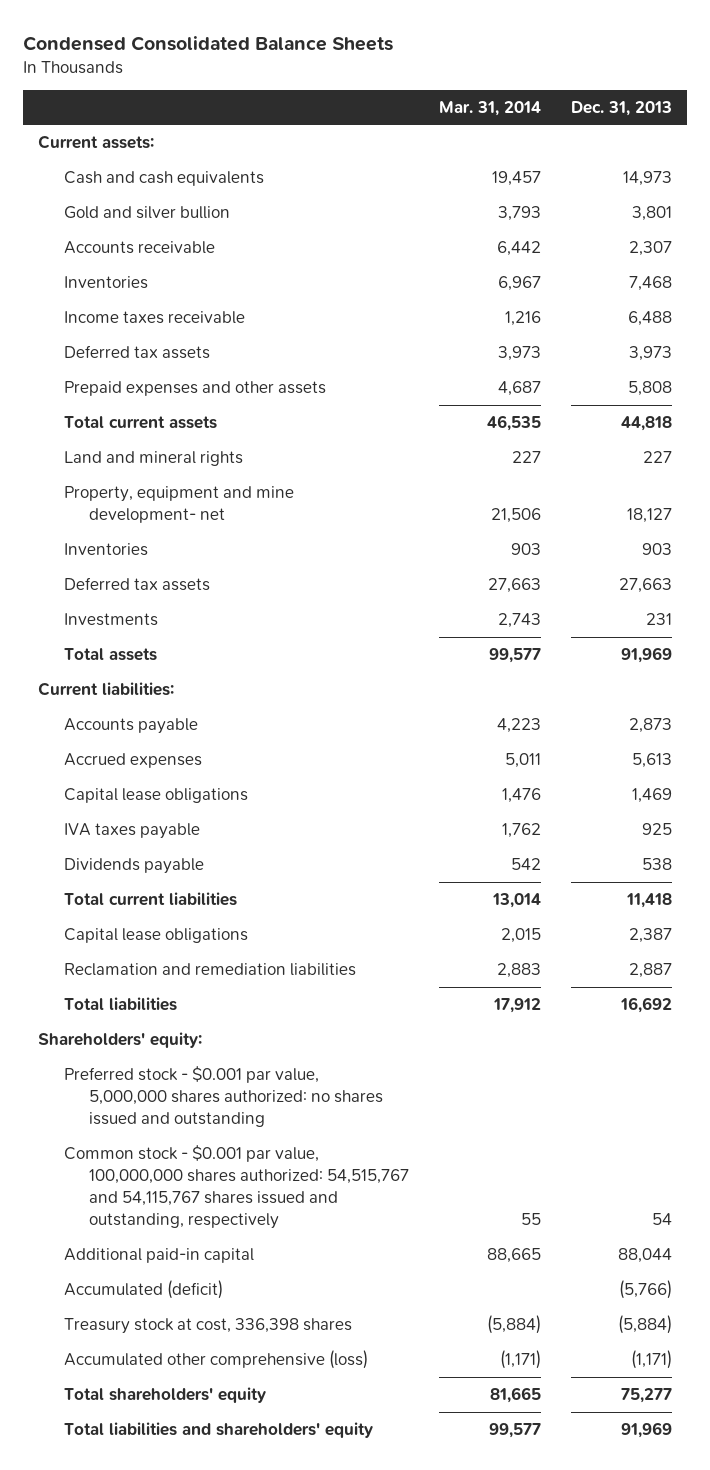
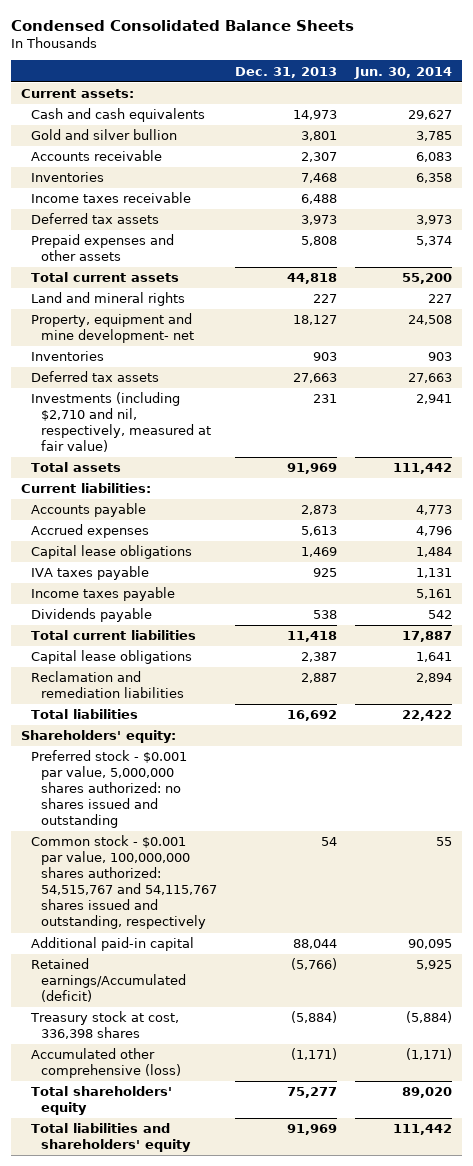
[439,100,542,116] Mar. 31, 2014 -> none
none -> [354,66,453,79] Jun. 30, 2014
[63,613,158,627] Investments -> [30,392,212,453] Investments (including $2,710 and nil, respectively, measured at fair value)
none -> [30,587,175,602] Income taxes payable
[63,1280,223,1300] Accumulated (deficit) -> [30,958,187,1003] Retained earnings/Accumulated (deficit)

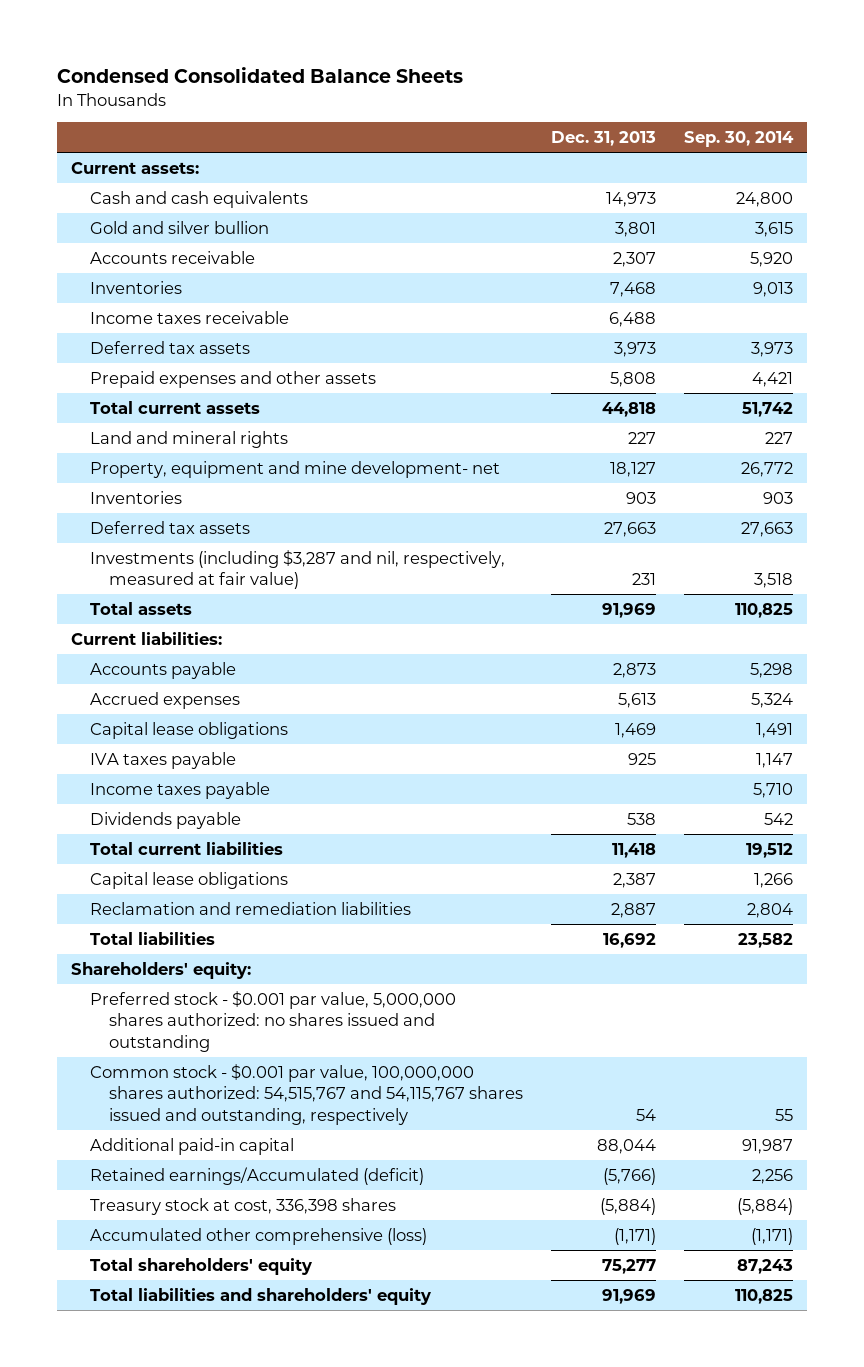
[354,66,453,79] Jun. 30, 2014 -> none
none -> [684,131,795,148] Sep. 30, 2014
[30,392,212,453] Investments (including $2,710 and nil, respectively, measured at fair value) -> [90,549,506,590] Investments (including $3,287 and nil, respectively, measured at fair value)

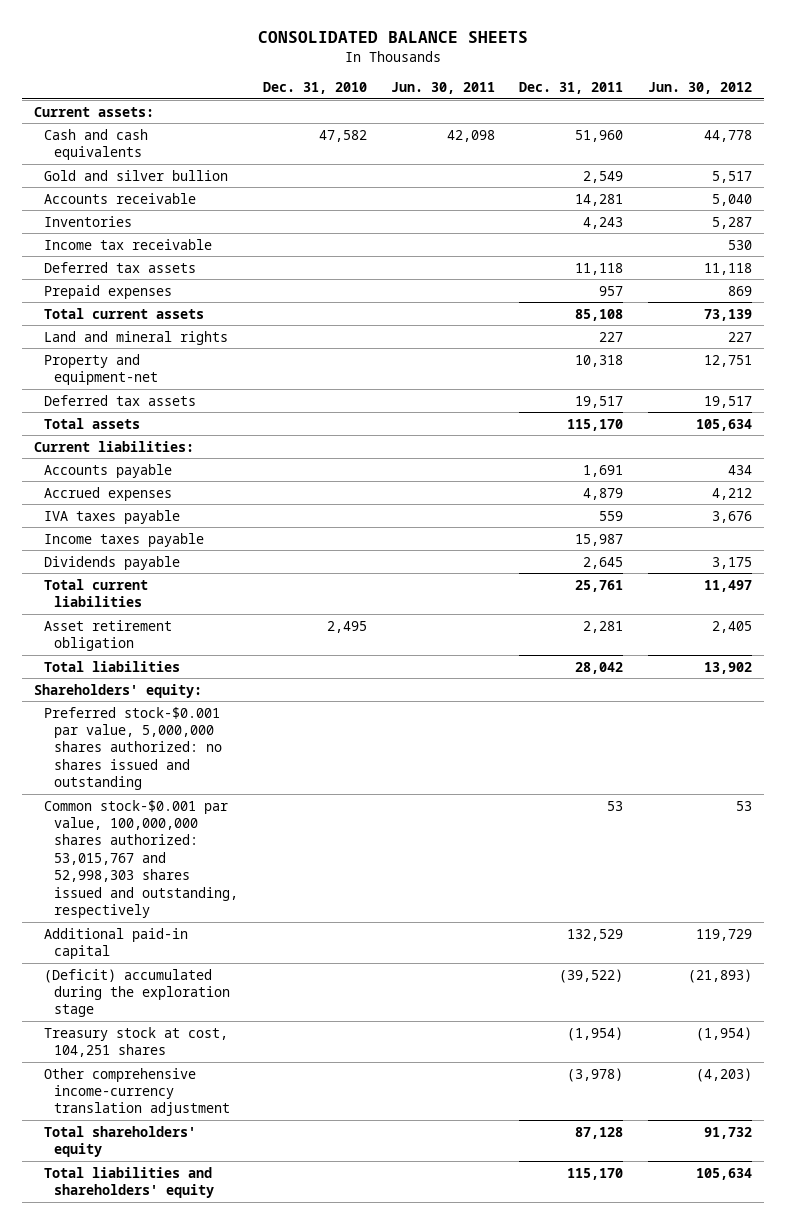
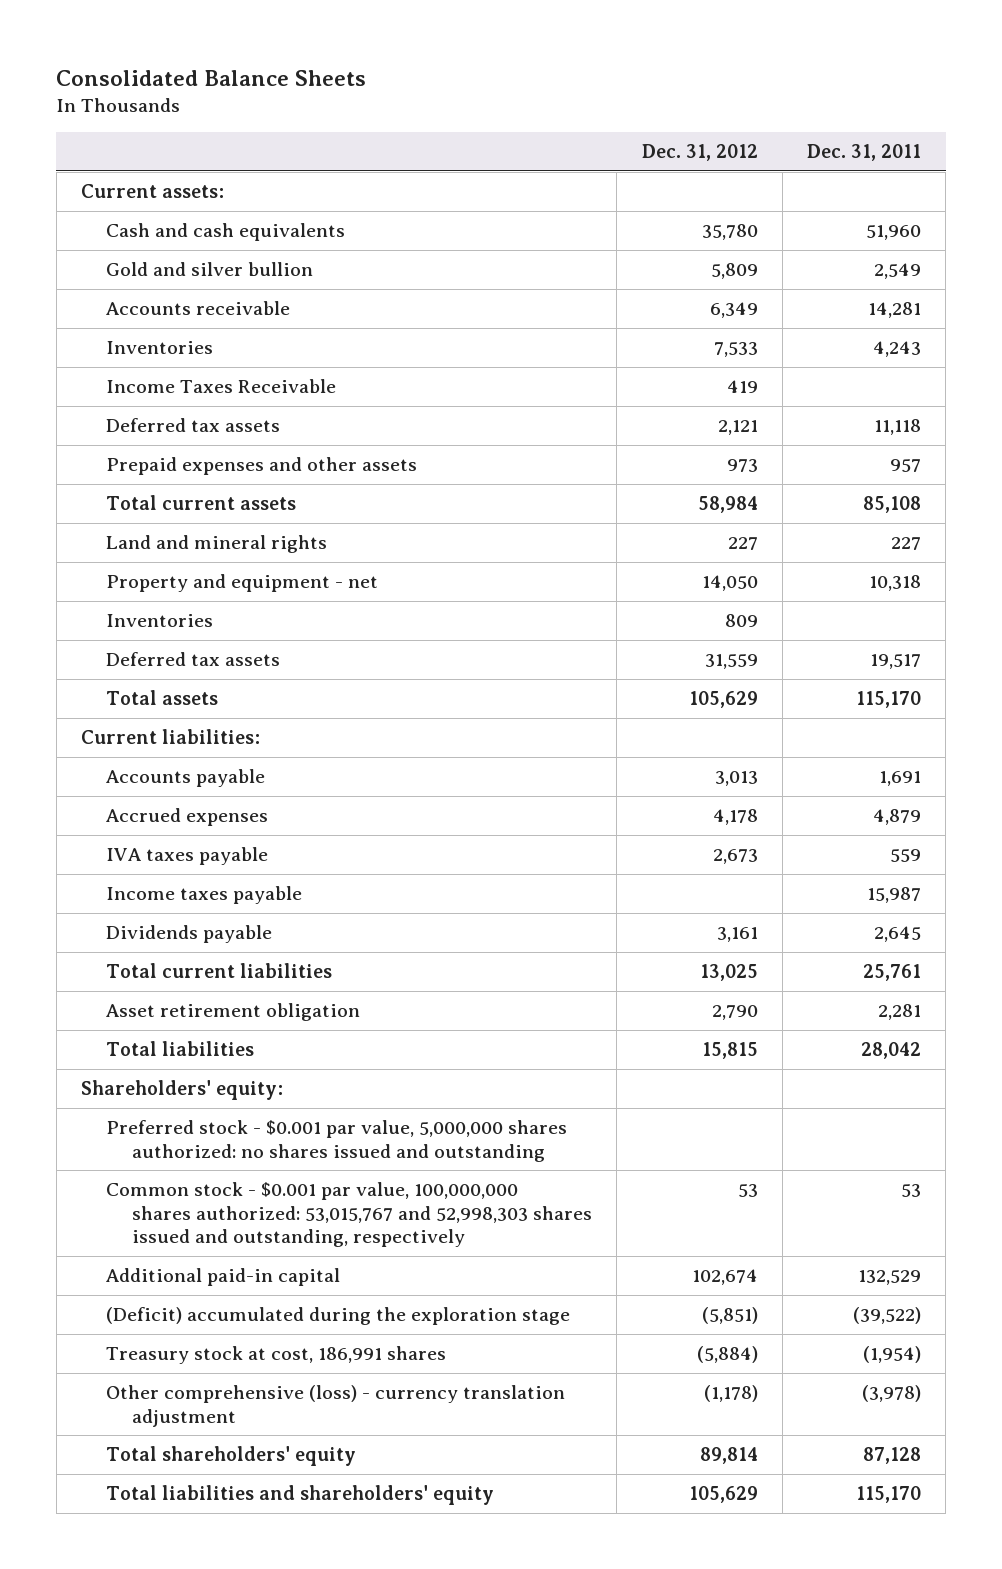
[258,31,529,44] CONSOLIDATED BALANCE SHEETS -> [56,70,367,87] Consolidated Balance Sheets
[262,82,367,95] Dec. 31, 2010 -> none
[391,82,496,95] Jun. 30, 2011 -> none
[647,82,752,95] Jun. 30, 2012 -> none
none -> [641,143,758,161] Dec. 31, 2012
[44,238,213,250] Income tax receivable -> [106,379,337,394] Income Taxes Receivable
[44,284,173,299] Prepaid expenses -> [106,457,418,476] Prepaid expenses and other assets
[44,353,159,386] Property and equipment-net -> [106,574,379,593] Property and equipment - net
none -> [106,614,214,628] Inventories
[44,706,223,791] Preferred stock-$0.001 par value, 5,000,000 shares authorized: no shares issued and outstanding -> [106,1120,568,1162] Preferred stock - $0.001 par value, 5,000,000 shares authorized: no shares issued and outstanding
[44,799,239,919] Common stock-$0.001 par value, 100,000,000 shares authorized: 53,015,767 and 52,998,303 shares issued and outstanding, respectively -> [106,1182,593,1247] Common stock - $0.001 par value, 100,000,000 shares authorized: 53,015,767 and 52,998,303 shares issued and outstanding, respectively
[44,1026,229,1058] Treasury stock at cost, 104,251 shares -> [106,1346,447,1365] Treasury stock at cost, 186,991 shares
[44,1067,231,1117] Other comprehensive income-currency translation adjustment -> [106,1385,566,1427] Other comprehensive (loss) - currency translation adjustment

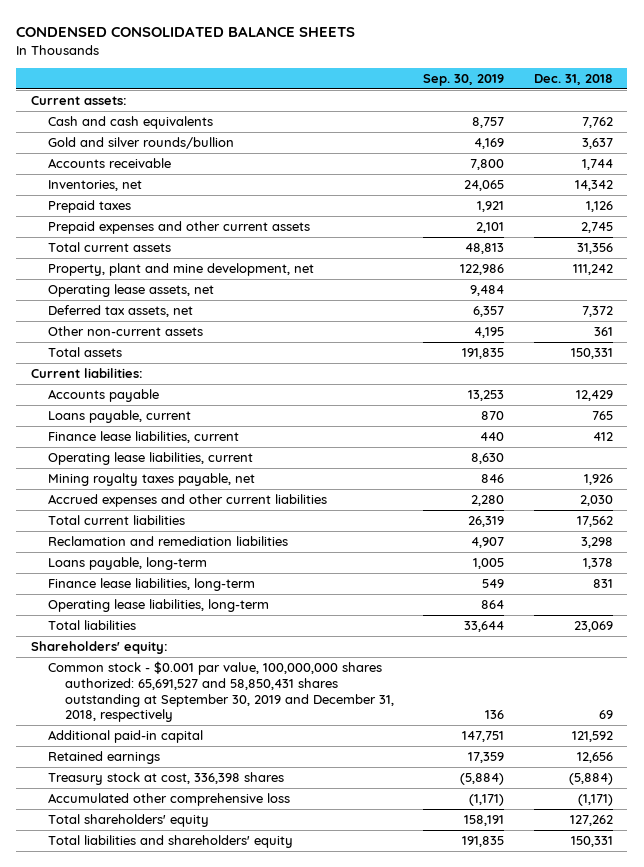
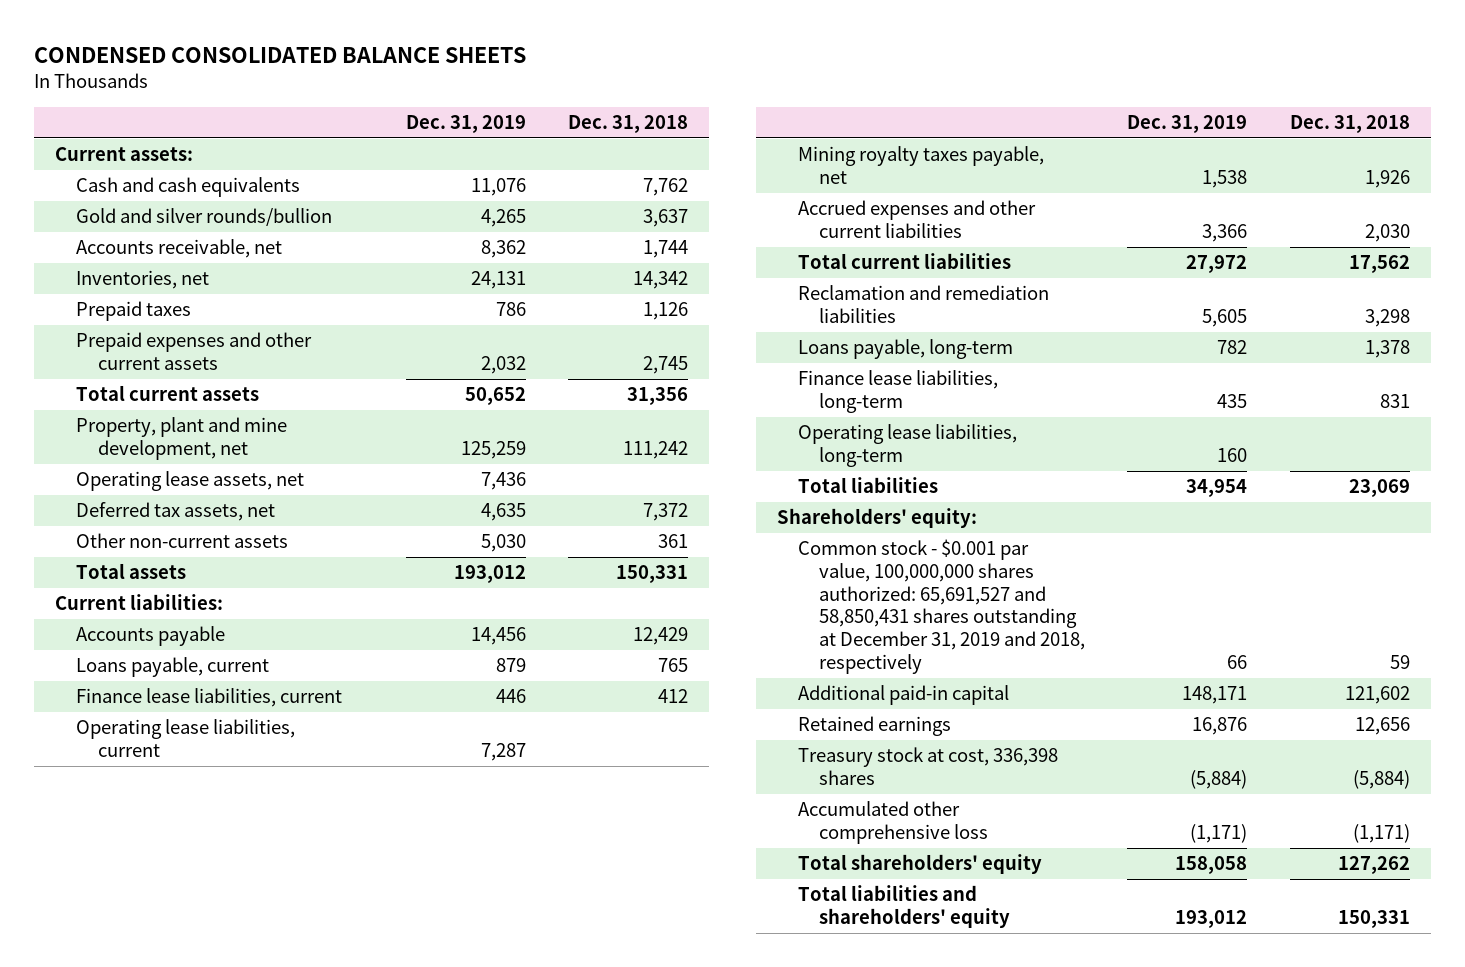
[423,73,505,86] Sep. 30, 2019 -> none
none -> [405,115,526,134] Dec. 31, 2019
[47,158,171,169] Accounts receivable -> [76,239,283,259] Accounts receivable, net
[47,661,394,723] Common stock - $0.001 par value, 100,000,000 shares authorized: 65,691,527 and 58,850,431 shares outstanding at September 30, 2019 and December 31, 2018, respectively -> [798,539,1086,674] Common stock - $0.001 par value, 100,000,000 shares authorized: 65,691,527 and 58,850,431 shares outstanding at December 31, 2019 and 2018, respectively
[598,710,613,720] 69 -> [1389,654,1410,669] 59
[571,731,613,743] 121,592 -> [1344,686,1410,705] 121,602

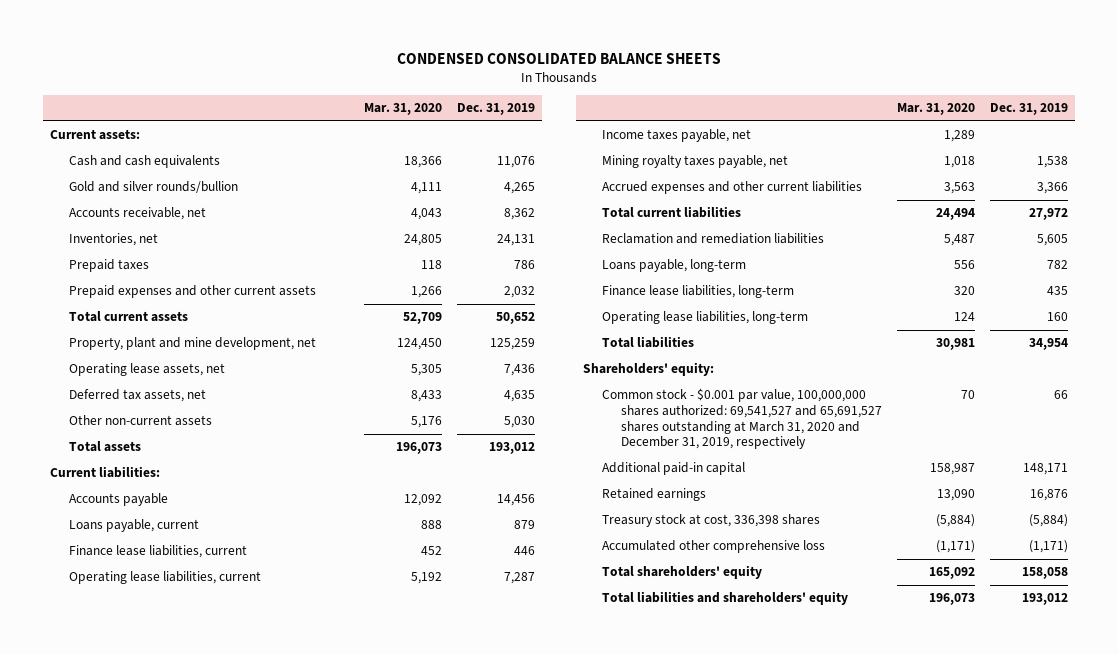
[567,115,688,134] Dec. 31, 2018 -> none
none -> [364,103,443,116] Mar. 31, 2020
none -> [602,129,752,143] Income taxes payable, net
[798,539,1086,674] Common stock - $0.001 par value, 100,000,000 shares authorized: 65,691,527 and 58,850,431 shares outstanding at December 31, 2019 and 2018, respectively -> [602,388,883,450] Common stock - $0.001 par value, 100,000,000 shares authorized: 69,541,527 and 65,691,527 shares outstanding at March 31, 2020 and December 31, 2019, respectively

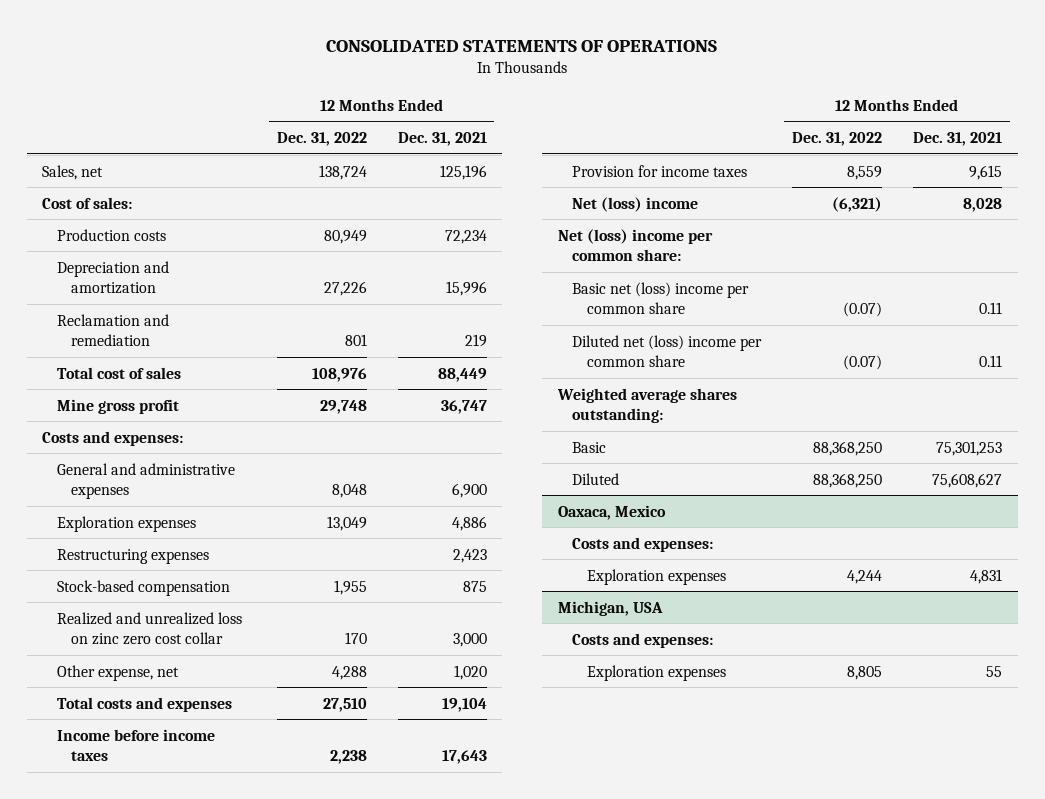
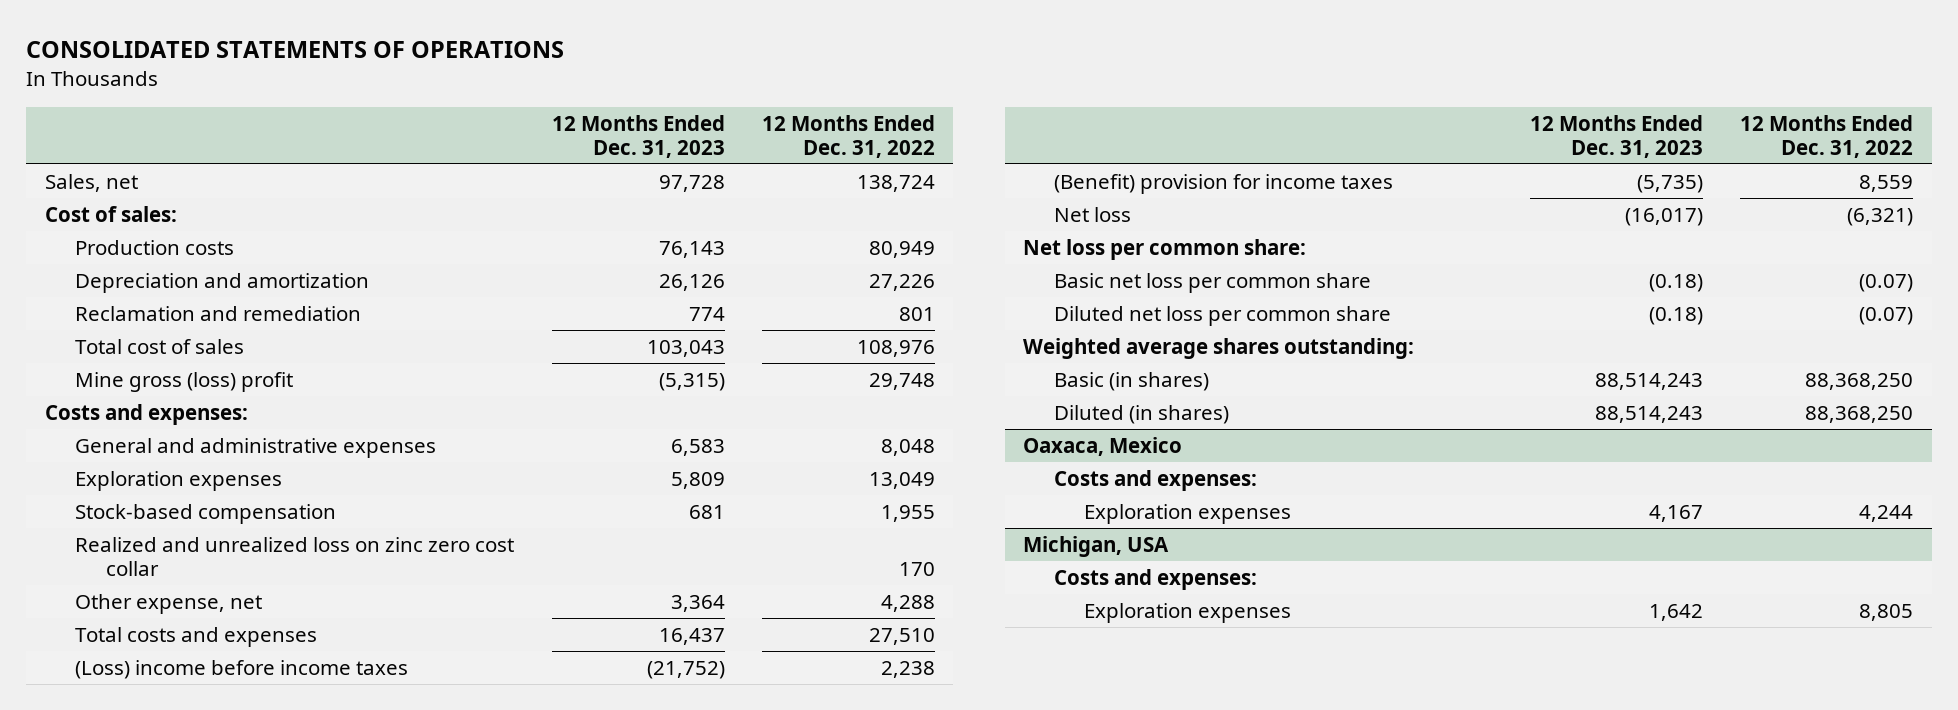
[397,132,487,147] Dec. 31, 2021 -> none
none -> [551,114,725,158] 12 Months Ended Dec. 31, 2023
[56,398,179,414] Mine gross profit -> [75,371,294,392] Mine gross (loss) profit
[56,548,209,564] Restructuring expenses -> none
[56,728,215,761] Income before income taxes -> [75,659,409,679] (Loss) income before income taxes
[572,164,748,177] Provision for income taxes -> [1053,173,1393,194] (Benefit) provision for income taxes
[572,196,699,212] Net (loss) income -> [1053,206,1131,222] Net loss
[557,228,713,261] Net (loss) income per common share: -> [1023,238,1307,260] Net loss per common share:
[572,281,750,314] Basic net (loss) income per common share -> [1053,272,1371,293] Basic net loss per common share
[572,334,763,367] Diluted net (loss) income per common share -> [1053,305,1391,326] Diluted net loss per common share
[572,441,607,453] Basic -> [1053,371,1209,391] Basic (in shares)
[572,472,620,485] Diluted -> [1053,404,1229,424] Diluted (in shares)

